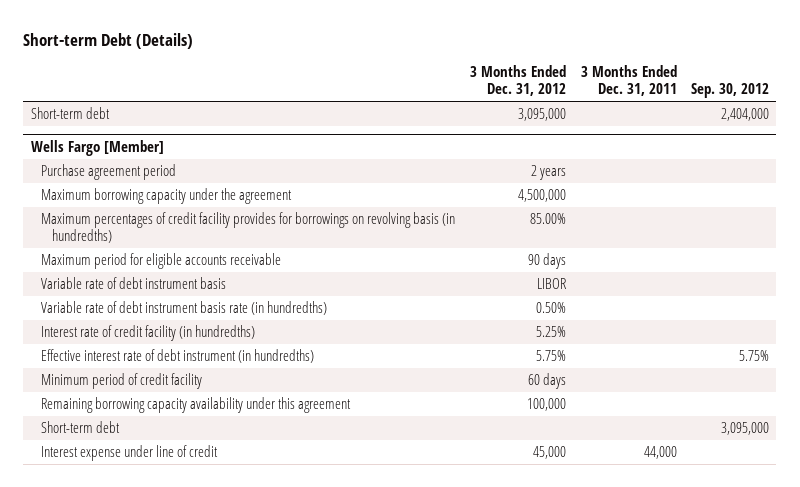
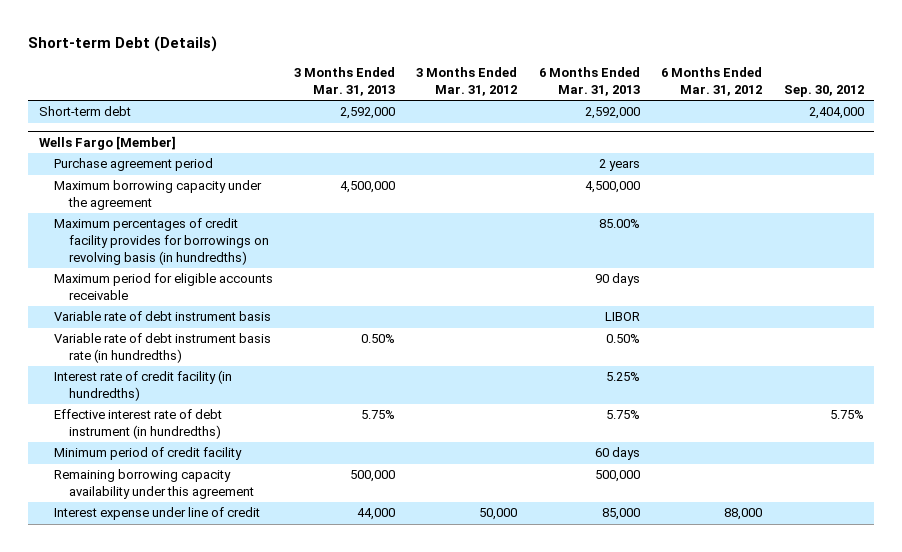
[469,64,566,97] 3 Months Ended Dec. 31, 2012 -> none
[580,64,677,97] 3 Months Ended Dec. 31, 2011 -> none
none -> [293,67,395,97] 3 Months Ended Mar. 31, 2013
none -> [416,67,518,97] 3 Months Ended Mar. 31, 2012
none -> [538,67,640,97] 6 Months Ended Mar. 31, 2013
none -> [661,67,763,97] 6 Months Ended Mar. 31, 2012
[41,421,121,434] Short-term debt -> none

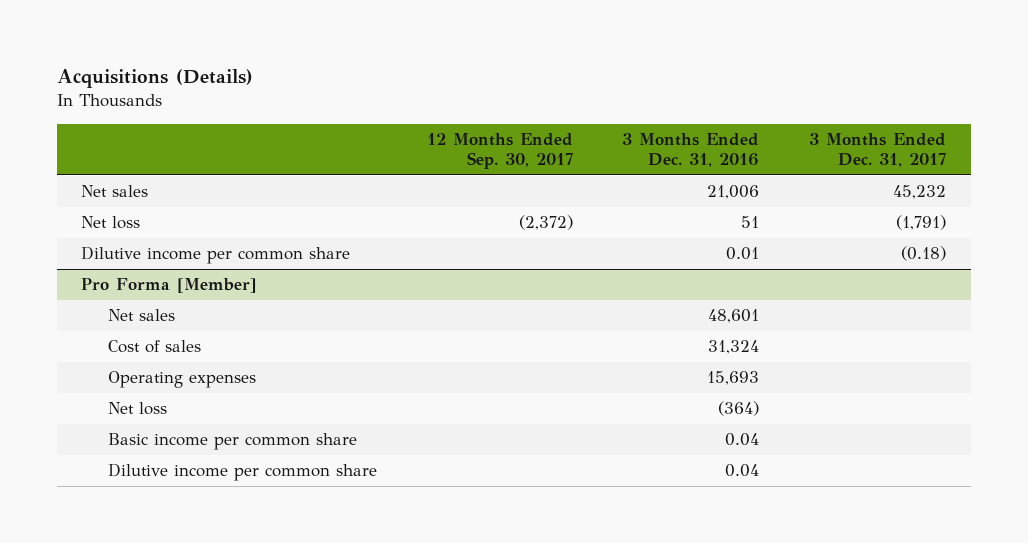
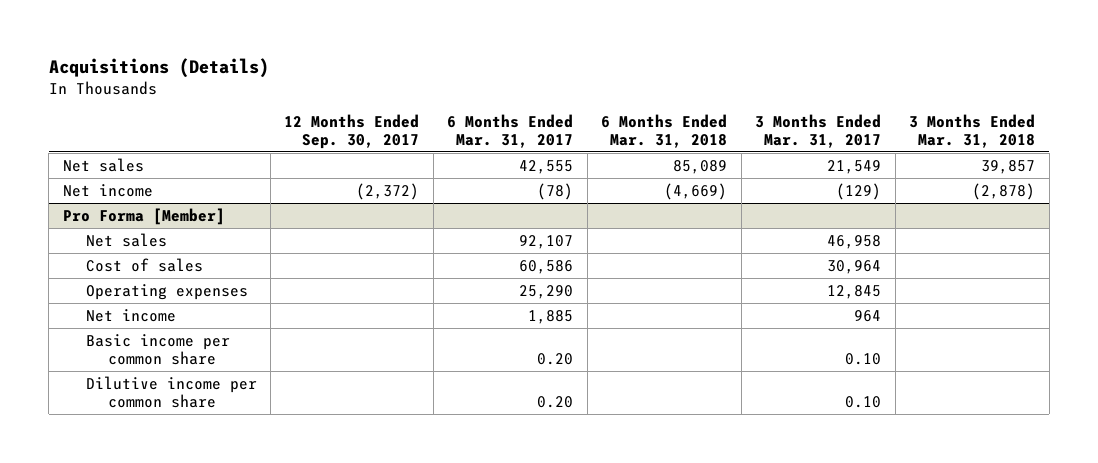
[622,132,760,168] 3 Months Ended Dec. 31, 2016 -> none
[809,132,947,168] 3 Months Ended Dec. 31, 2017 -> none
none -> [447,113,574,148] 6 Months Ended Mar. 31, 2017
none -> [601,113,728,148] 6 Months Ended Mar. 31, 2018
none -> [755,113,882,148] 3 Months Ended Mar. 31, 2017
none -> [909,113,1036,148] 3 Months Ended Mar. 31, 2018
[81,246,351,265] Dilutive income per common share -> none
[81,216,141,230] Net loss -> [62,183,153,197] Net income
[107,402,167,416] Net loss -> [85,308,176,322] Net income

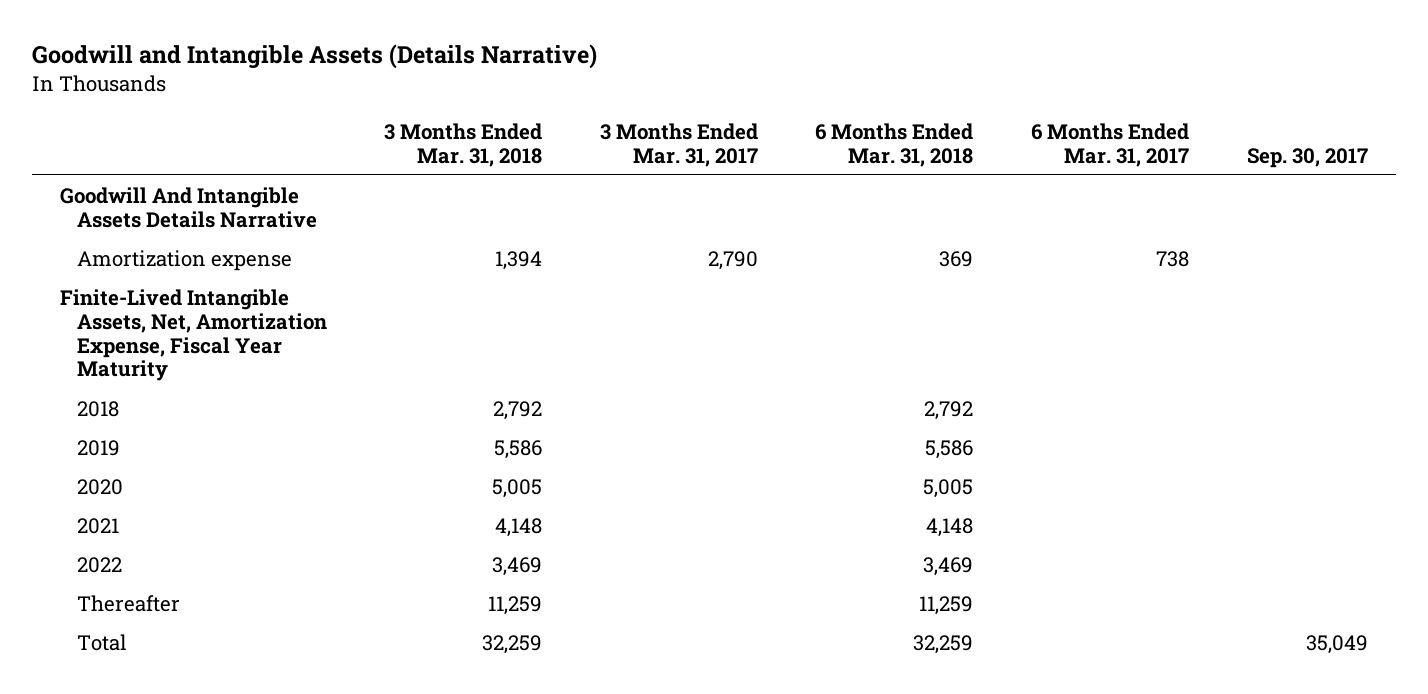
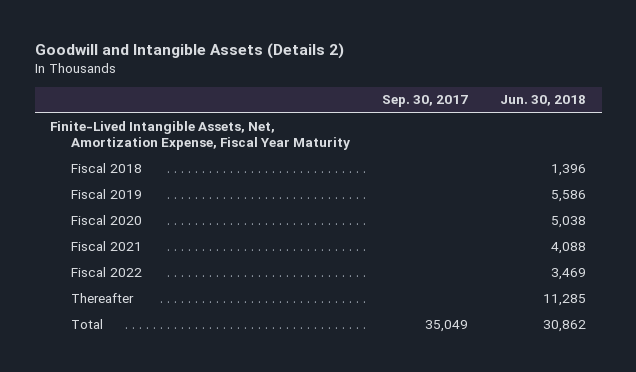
[31,44,597,70] Goodwill and Intangible Assets (Details Narrative) -> [34,43,344,60] Goodwill and Intangible Assets (Details 2)
[384,122,543,167] 3 Months Ended Mar. 31, 2018 -> none
[599,122,758,167] 3 Months Ended Mar. 31, 2017 -> none
[815,122,974,167] 6 Months Ended Mar. 31, 2018 -> none
[1031,122,1190,167] 6 Months Ended Mar. 31, 2017 -> none
none -> [499,95,586,107] Jun. 30, 2018
[60,187,317,228] Goodwill And Intangible Assets Details Narrative -> none
[76,250,292,272] Amortization expense -> none
[76,401,119,418] 2018 -> [71,162,143,173] Fiscal 2018
[76,440,120,457] 2019 -> [71,188,143,199] Fiscal 2019
[76,479,123,496] 2020 -> [71,214,143,225] Fiscal 2020
[76,518,119,535] 2021 -> [71,240,143,251] Fiscal 2021
[76,557,122,574] 2022 -> [71,266,143,277] Fiscal 2022

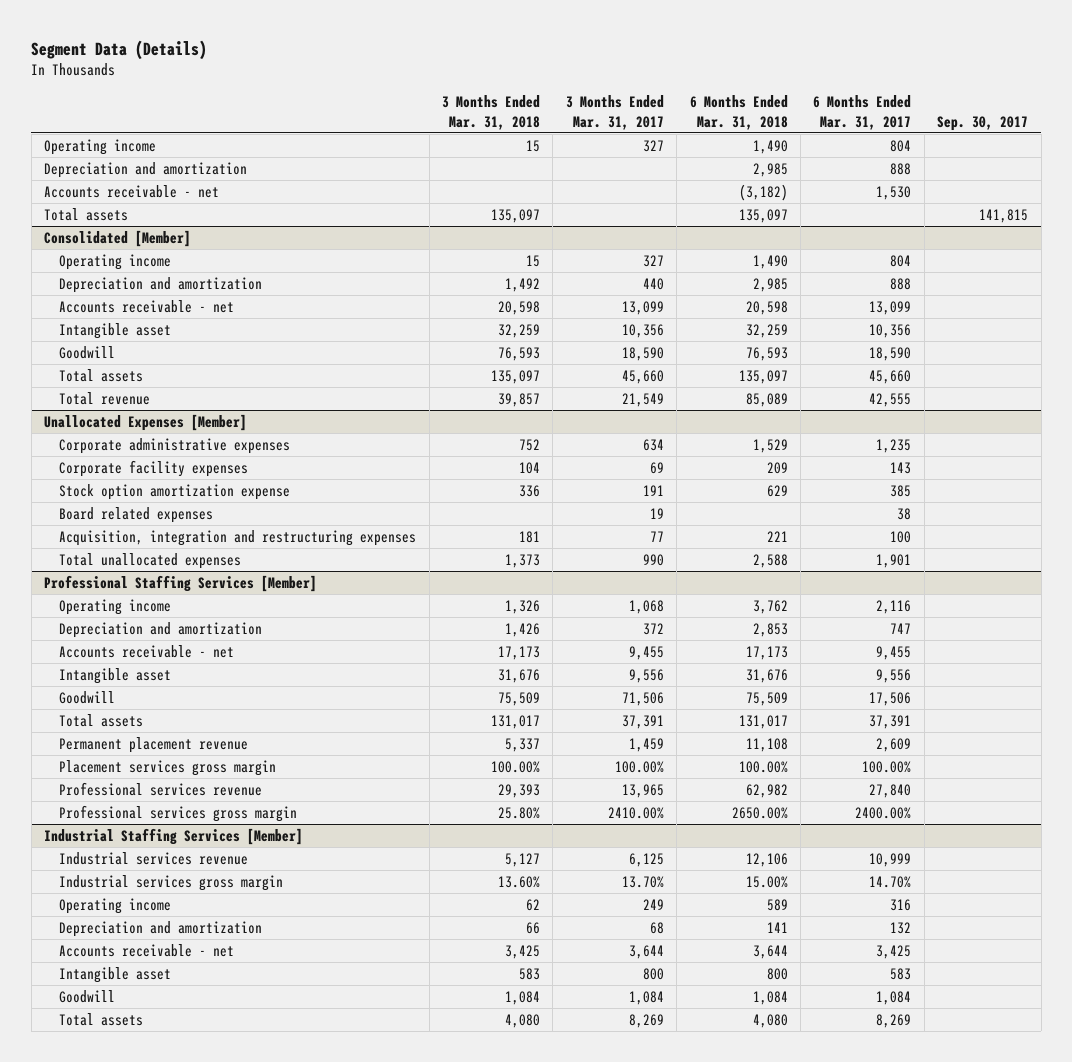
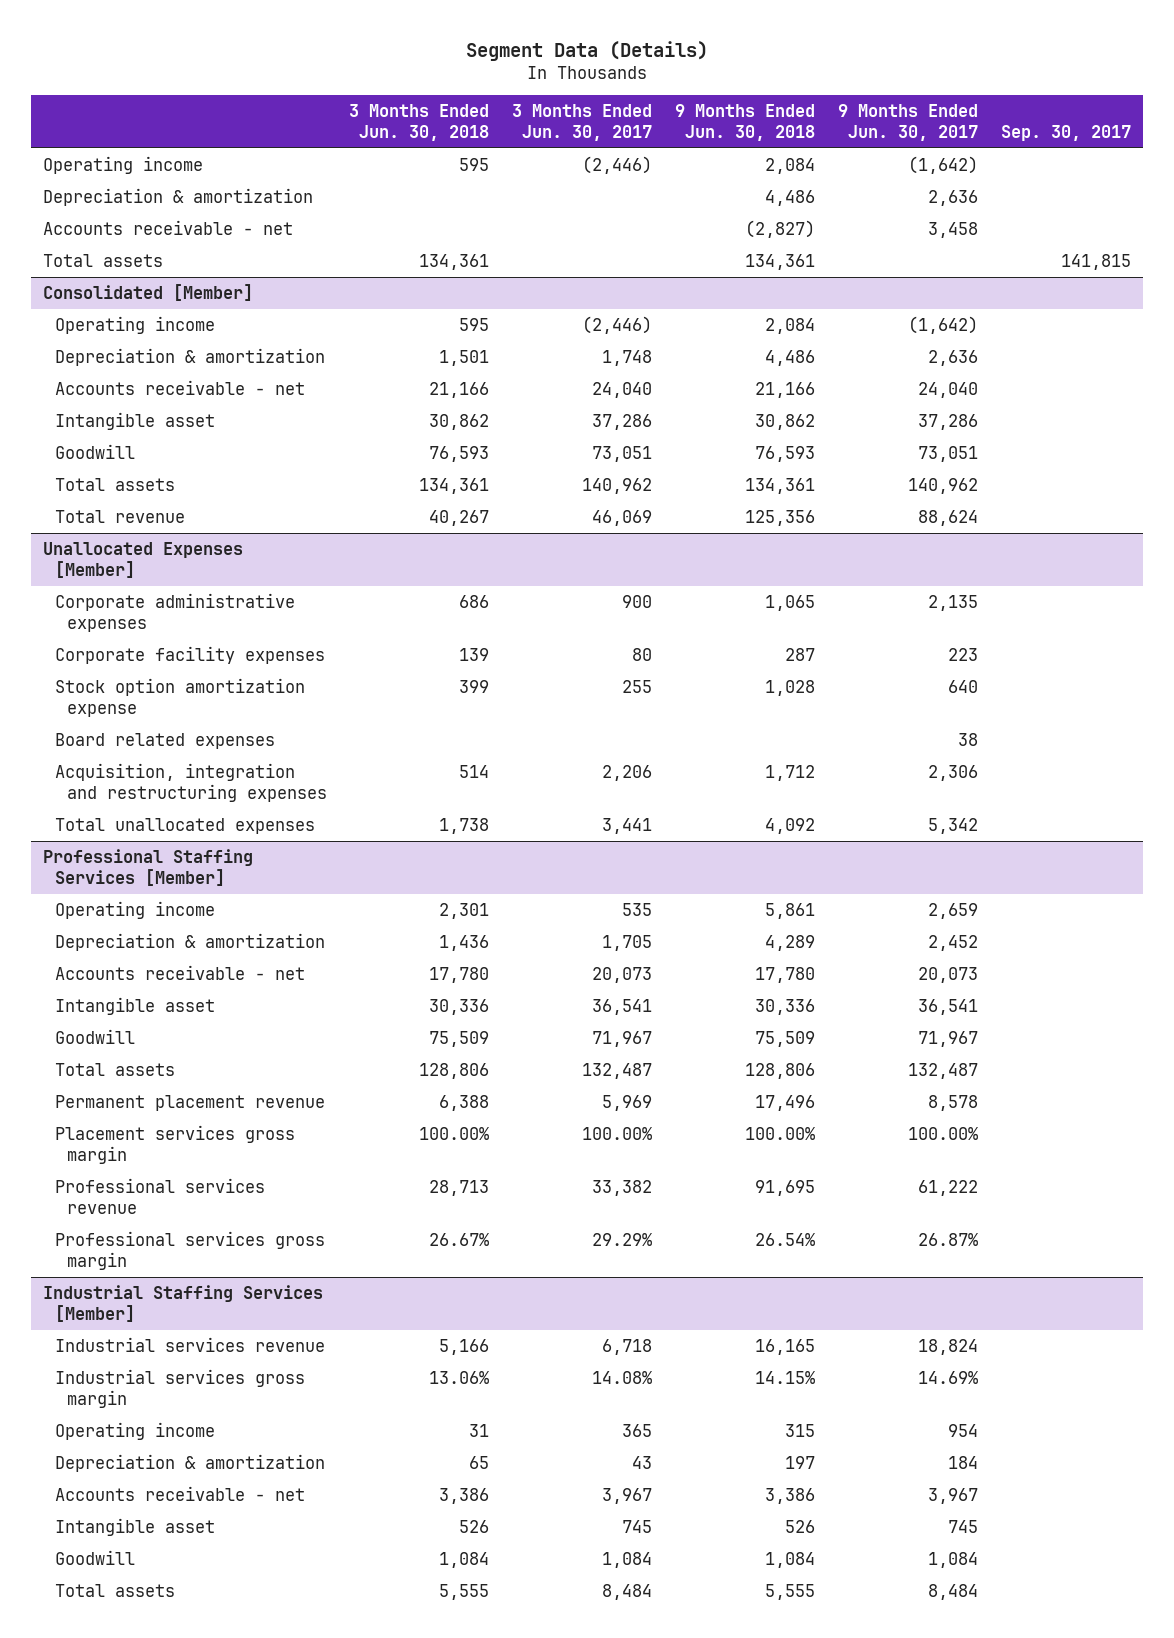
[441,95,540,130] 3 Months Ended Mar. 31, 2018 -> none
[565,95,664,130] 3 Months Ended Mar. 31, 2017 -> none
[689,95,788,130] 6 Months Ended Mar. 31, 2018 -> none
[813,95,912,130] 6 Months Ended Mar. 31, 2017 -> none
none -> [349,103,490,141] 3 Months Ended Jun. 30, 2018
none -> [512,103,653,141] 3 Months Ended Jun. 30, 2017
none -> [675,103,816,141] 9 Months Ended Jun. 30, 2018
none -> [838,103,979,141] 9 Months Ended Jun. 30, 2017
[44,161,248,178] Depreciation and amortization -> [42,187,313,206] Depreciation & amortization
[59,276,263,293] Depreciation and amortization -> [54,347,325,366] Depreciation & amortization
[59,621,263,638] Depreciation and amortization -> [54,932,325,951] Depreciation & amortization
[59,920,263,937] Depreciation and amortization -> [54,1453,325,1472] Depreciation & amortization

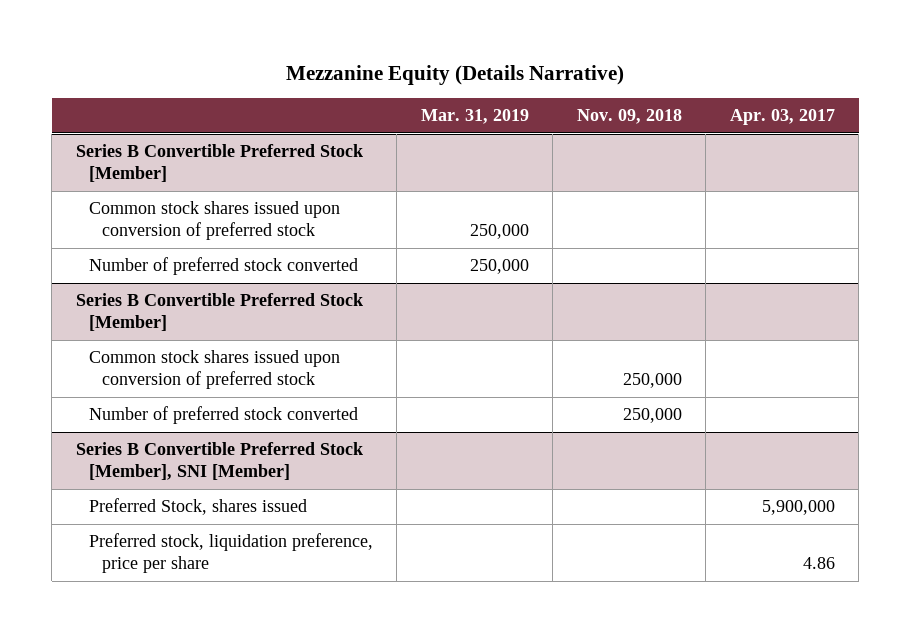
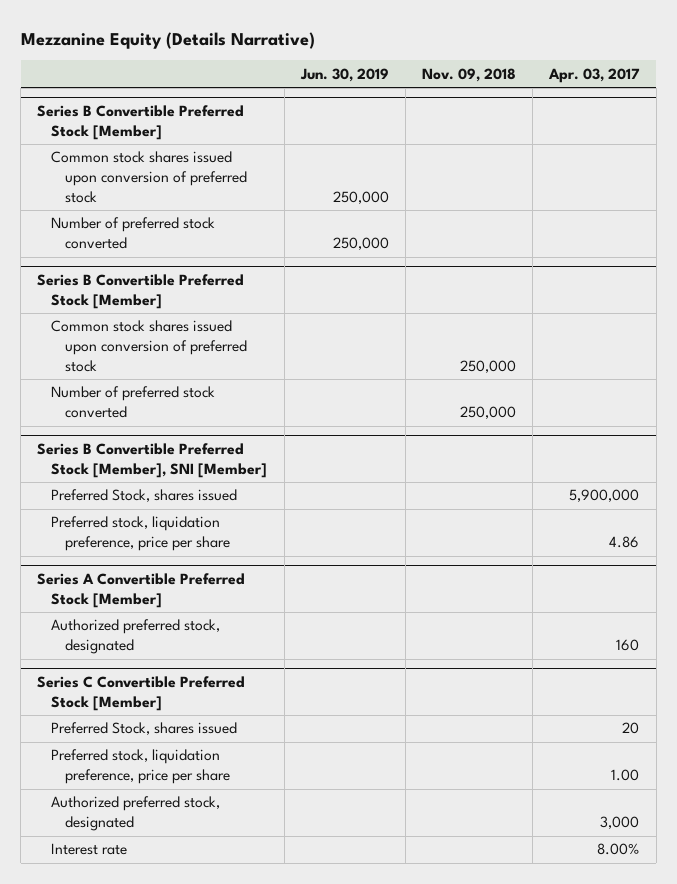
[420,109,529,125] Mar. 31, 2019 -> none
none -> [299,67,389,82] Jun. 30, 2019
none -> [37,573,246,609] Series A Convertible Preferred Stock [Member]
none -> [51,619,221,655] Authorized preferred stock, designated
none -> [37,676,246,712] Series C Convertible Preferred Stock [Member]
none -> [51,722,238,736] Preferred Stock, shares issued
none -> [51,749,231,785] Preferred stock, liquidation preference, price per share
none -> [51,796,221,832] Authorized preferred stock, designated
none -> [51,843,128,856] Interest rate

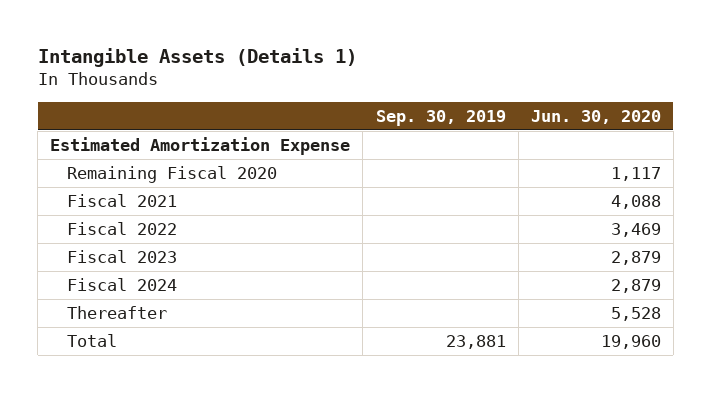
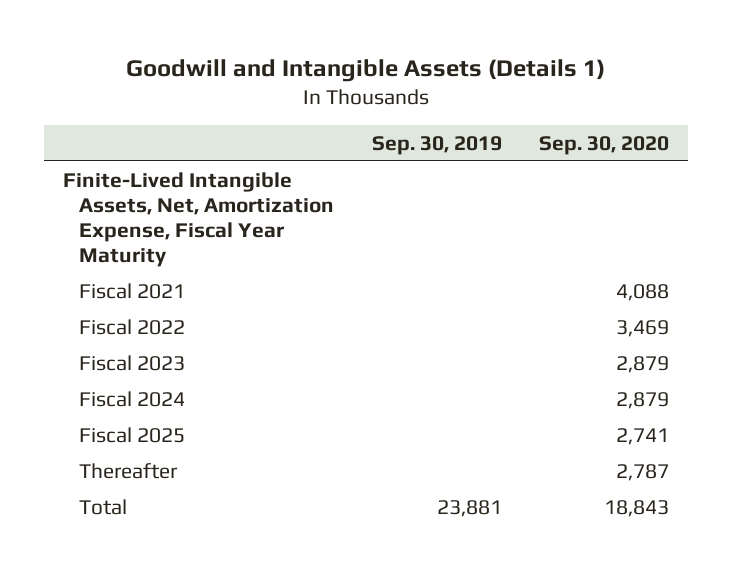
[37,48,357,68] Intangible Assets (Details 1) -> [126,59,606,83] Goodwill and Intangible Assets (Details 1)
[530,109,661,124] Jun. 30, 2020 -> none
none -> [539,135,670,155] Sep. 30, 2020
[67,165,278,183] Remaining Fiscal 2020 -> none
[50,136,351,155] Estimated Amortization Expense -> [62,171,335,267] Finite-Lived Intangible Assets, Net, Amortization Expense, Fiscal Year Maturity
none -> [79,426,186,443] Fiscal 2025

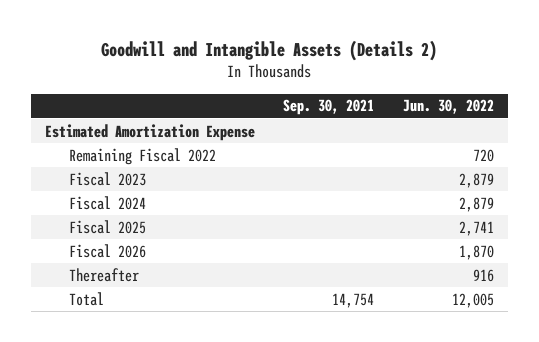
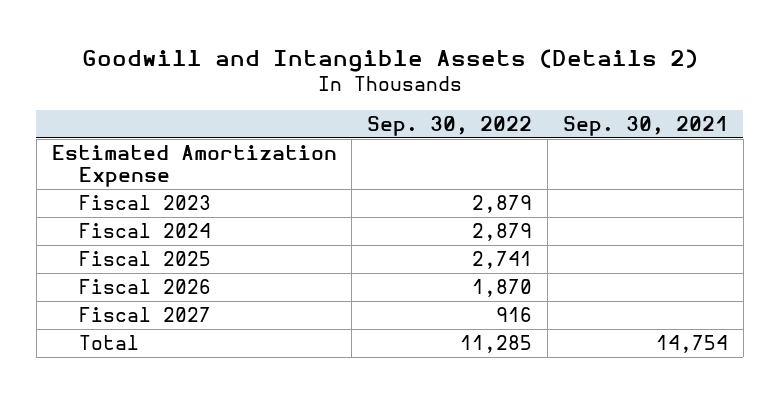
[402,99,494,115] Jun. 30, 2022 -> none
none -> [367,116,533,137] Sep. 30, 2022
[68,147,216,165] Remaining Fiscal 2022 -> none
[68,267,139,282] Thereafter -> [79,307,212,323] Fiscal 2027

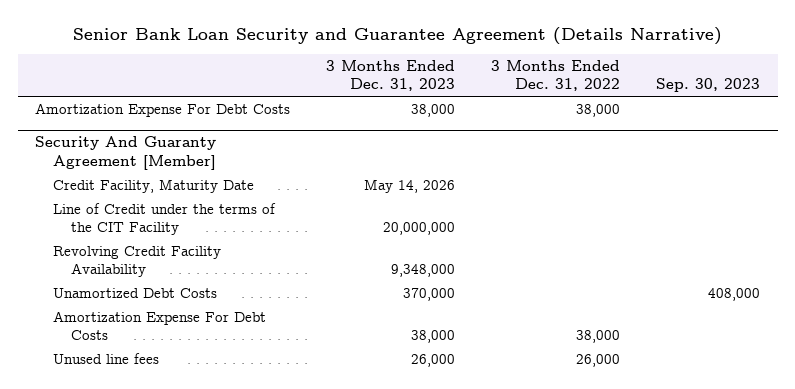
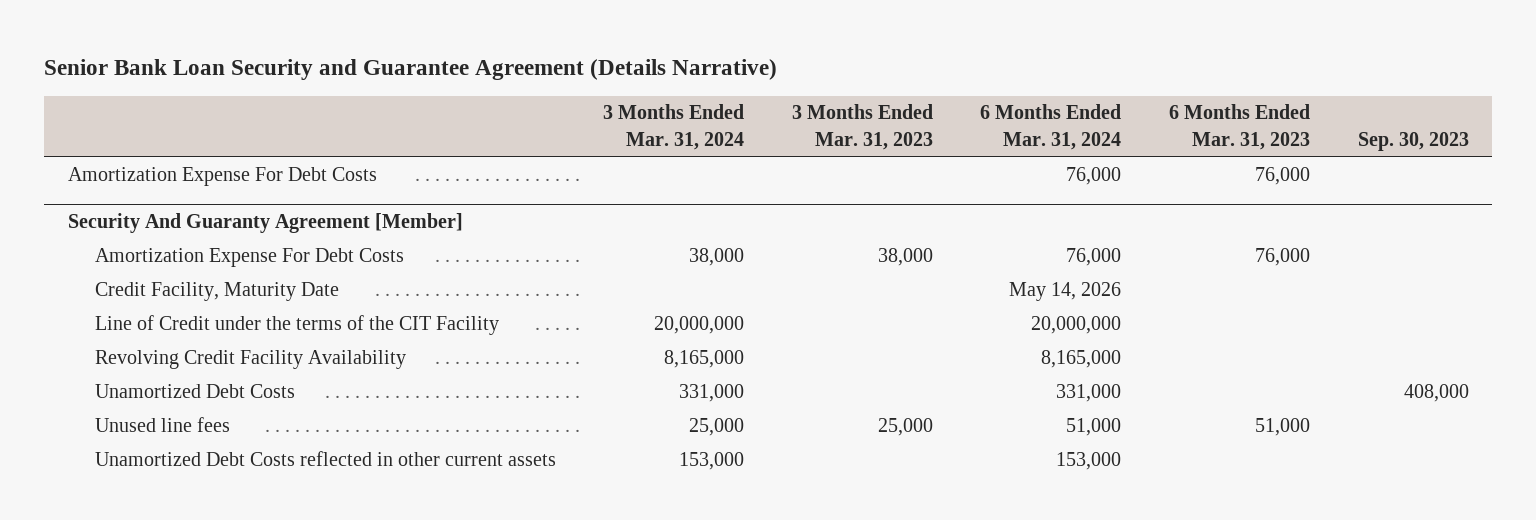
[326,59,456,92] 3 Months Ended Dec. 31, 2023 -> none
[491,59,621,92] 3 Months Ended Dec. 31, 2022 -> none
none -> [603,104,745,150] 3 Months Ended Mar. 31, 2024
none -> [791,104,933,150] 3 Months Ended Mar. 31, 2023
none -> [980,104,1122,150] 6 Months Ended Mar. 31, 2024
none -> [1168,104,1310,150] 6 Months Ended Mar. 31, 2023
[52,310,266,341] Amortization Expense For Debt Costs -> [94,247,404,267] Amortization Expense For Debt Costs
none -> [94,450,556,466] Unamortized Debt Costs reflected in other current assets

